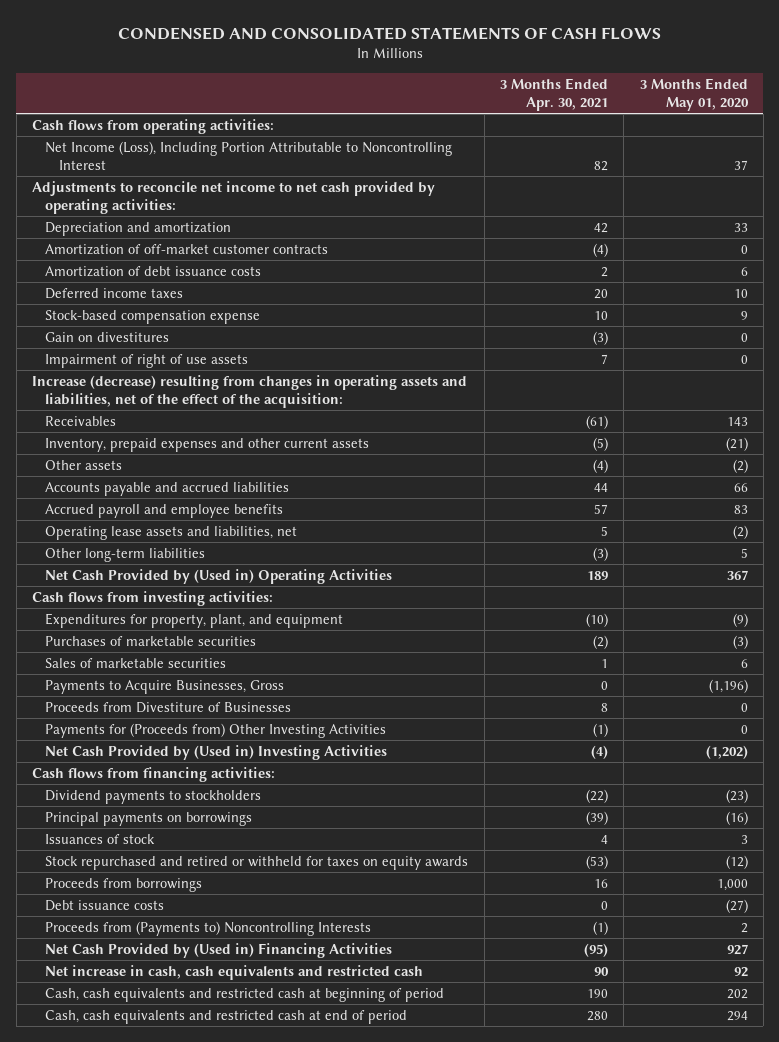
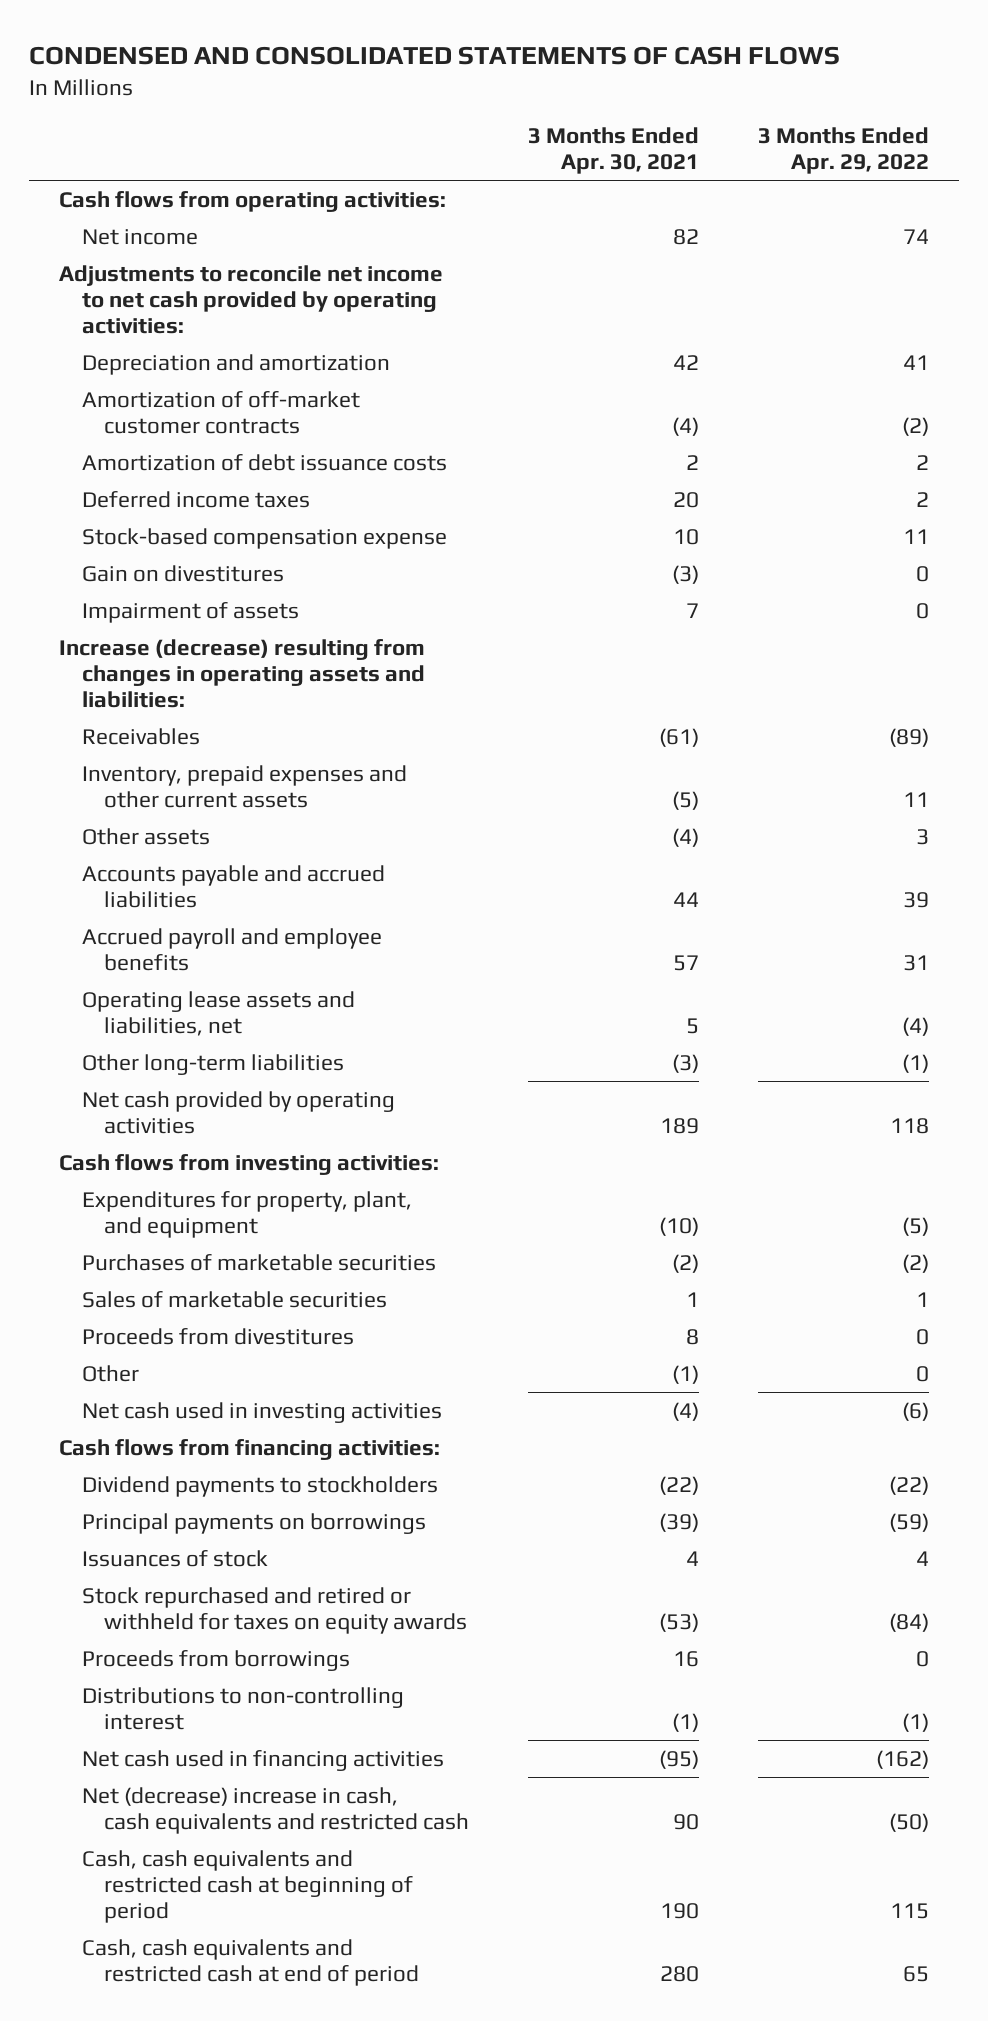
[639,77,749,111] 3 Months Ended May 01, 2020 -> none
none -> [758,126,930,175] 3 Months Ended Apr. 29, 2022
[45,140,453,170] Net Income (Loss), Including Portion Attributable to Noncontrolling Interest -> [81,228,198,245] Net income
[45,353,249,368] Impairment of right of use assets -> [81,601,299,623] Impairment of assets
[31,374,467,408] Increase (decrease) resulting from changes in operating assets and liabilities, net of the effect of the acquisition: -> [59,638,426,709] Increase (decrease) resulting from changes in operating assets and liabilities:
[45,568,393,584] Net Cash Provided by (Used in) Operating Activities -> [81,1090,395,1134] Net cash provided by operating activities
[45,679,285,694] Payments to Acquire Businesses, Gross -> none
[45,701,292,713] Proceeds from Divestiture of Businesses -> [81,1327,354,1345] Proceeds from divestitures
[45,722,387,738] Payments for (Proceeds from) Other Investing Activities -> [81,1364,139,1382] Other
[45,744,388,760] Net Cash Provided by (Used in) Investing Activities -> [81,1401,442,1423] Net cash used in investing activities
[45,899,165,911] Debt issuance costs -> none
[45,920,372,936] Proceeds from (Payments to) Noncontrolling Interests -> [81,1686,404,1730] Distributions to non-controlling interest
[45,942,393,958] Net Cash Provided by (Used in) Financing Activities -> [81,1749,444,1771] Net cash used in financing activities
[45,964,424,980] Net increase in cash, cash equivalents and restricted cash -> [81,1786,470,1834] Net (decrease) increase in cash, cash equivalents and restricted cash

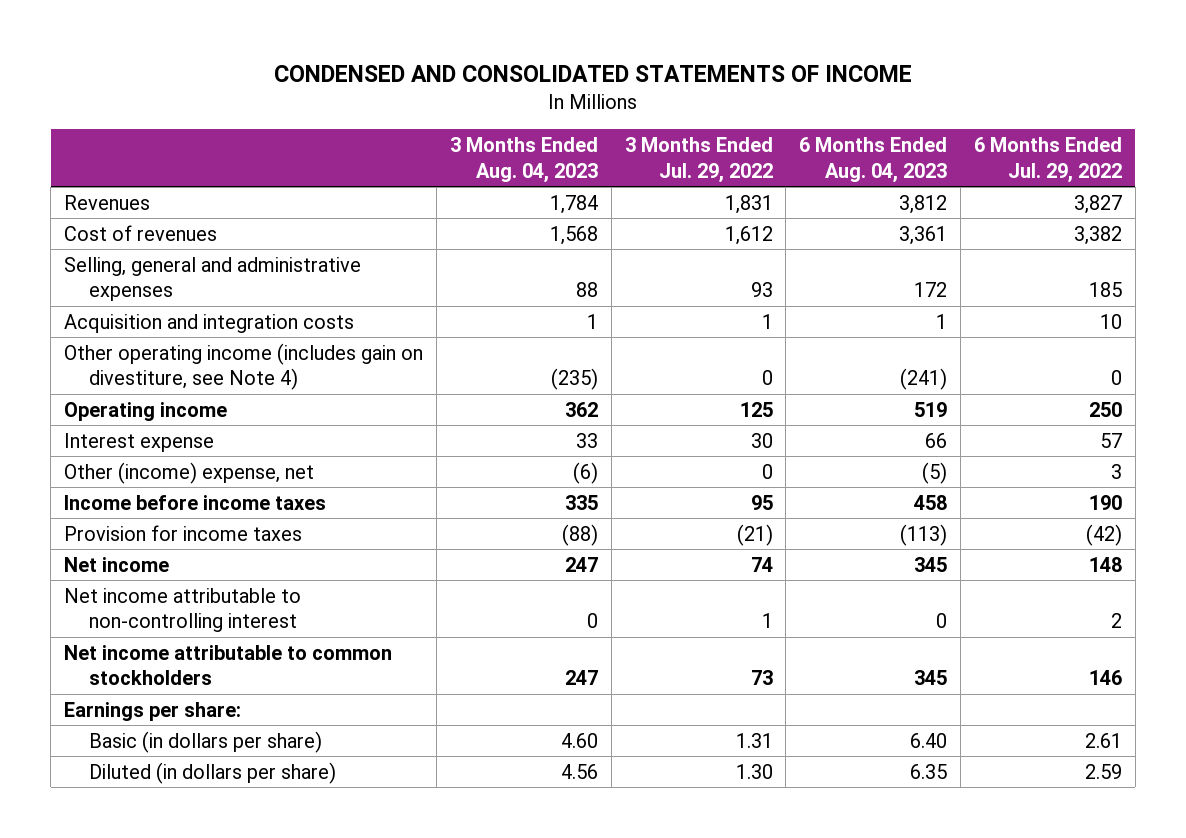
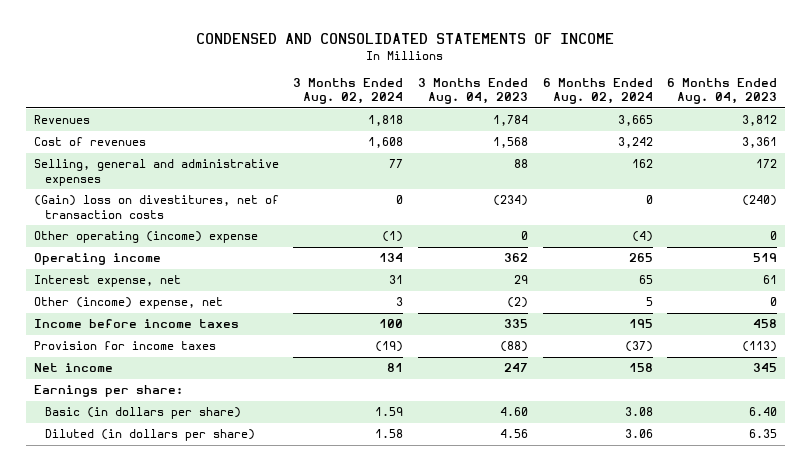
[624,137,773,183] 3 Months Ended Jul. 29, 2022 -> none
[973,137,1122,183] 6 Months Ended Jul. 29, 2022 -> none
none -> [293,77,404,105] 3 Months Ended Aug. 02, 2024
none -> [542,77,653,105] 6 Months Ended Aug. 02, 2024
[64,313,355,333] Acquisition and integration costs -> none
none -> [33,195,279,219] (Gain) loss on divestitures, net of transaction costs
[64,342,424,391] Other operating income (includes gain on divestiture, see Note 4) -> [33,231,258,244] Other operating (income) expense
[550,368,598,391] (235) -> [520,231,528,241] 0
[900,368,948,391] (241) -> [770,231,778,241] 0
[64,432,215,452] Interest expense -> [33,275,181,288] Interest expense, net
[575,432,598,448] 33 -> [513,275,528,285] 29
[925,432,948,448] 66 -> [763,275,778,285] 61
[572,461,598,484] (6) -> [506,297,528,309] (2)
[922,461,948,484] (5) -> [770,297,778,307] 0
[64,587,302,633] Net income attributable to non-controlling interest -> none
[64,644,393,686] Net income attributable to common stockholders -> none

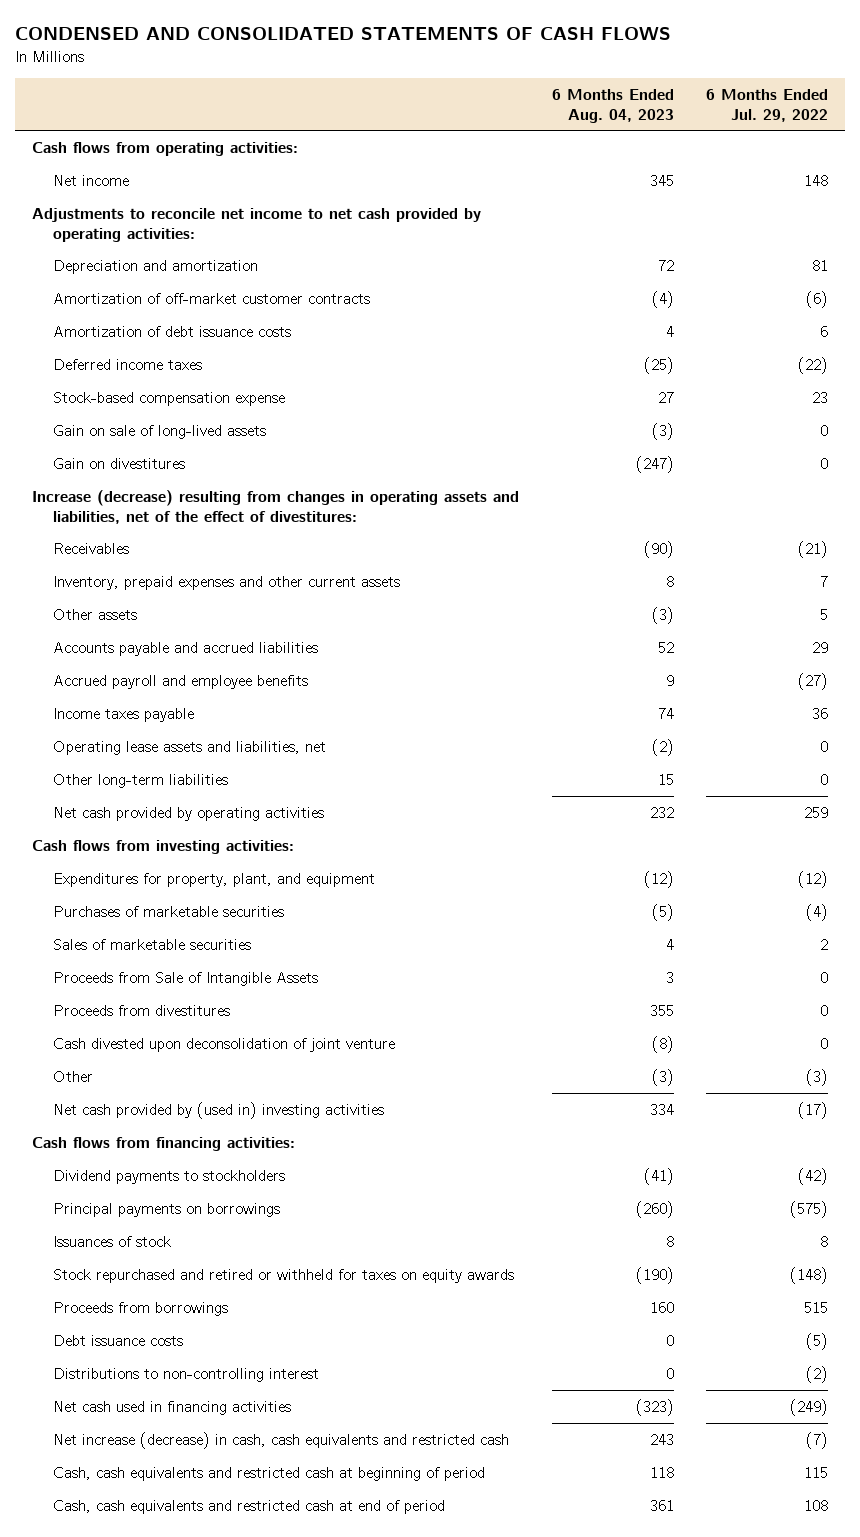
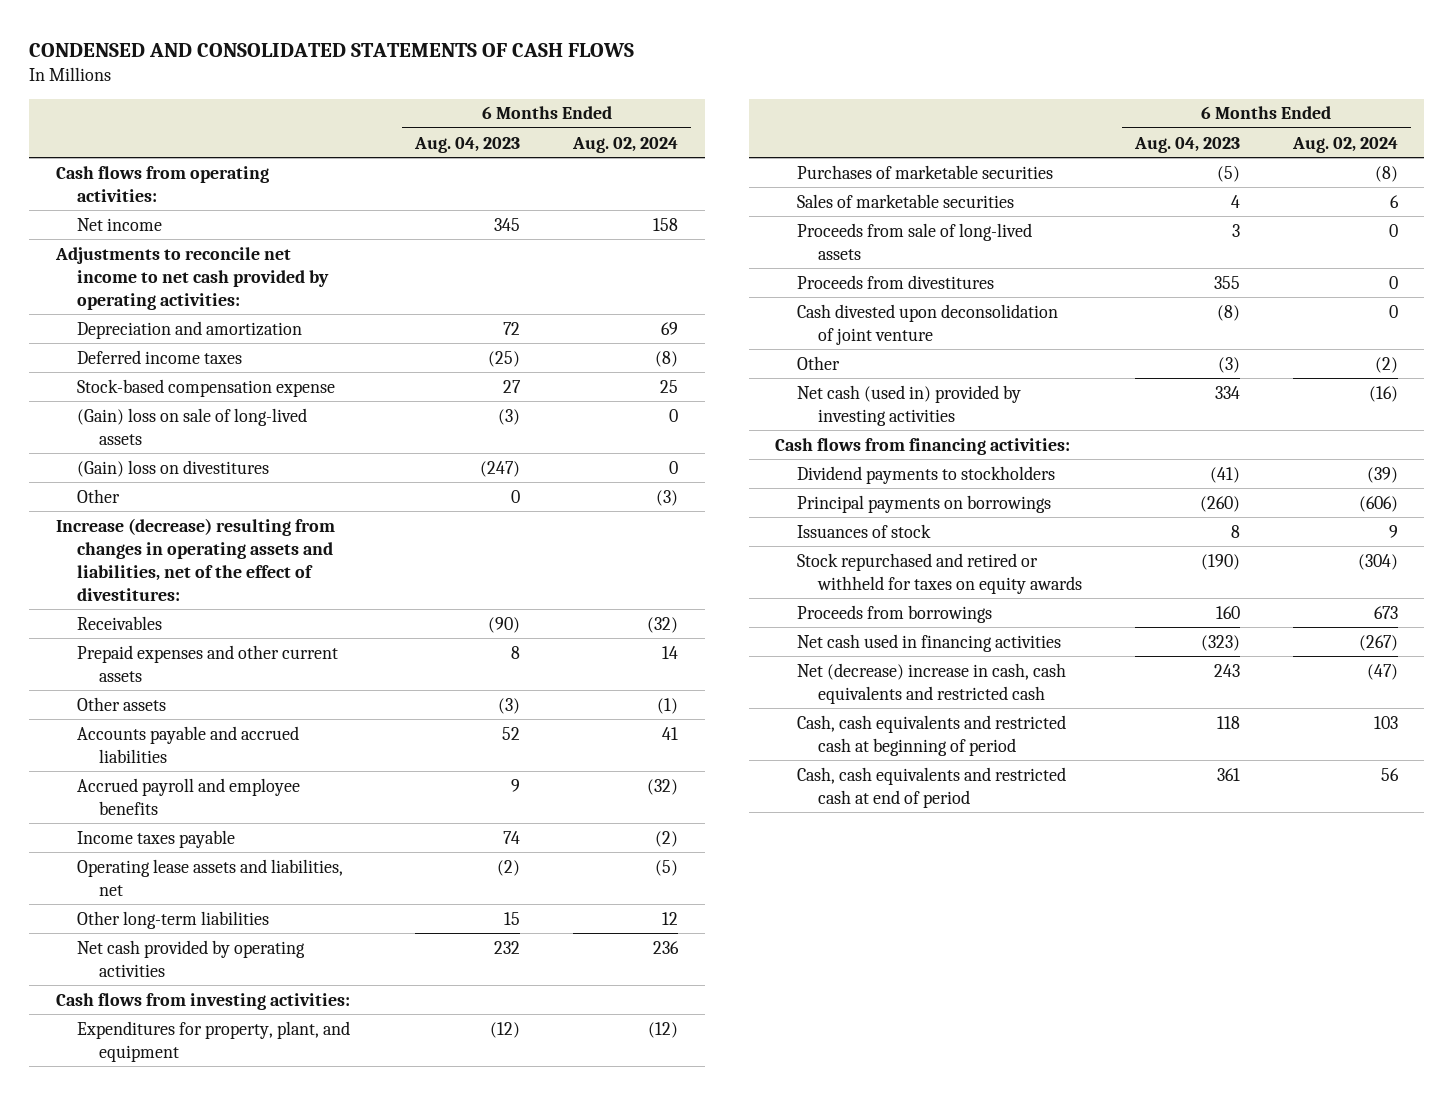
[706,88,829,122] 6 Months Ended Jul. 29, 2022 -> none
none -> [572,136,679,153] Aug. 02, 2024
[52,292,370,304] Amortization of off-market customer contracts -> none
[52,325,291,337] Amortization of debt issuance costs -> none
[52,424,266,439] Gain on sale of long-lived assets -> [77,407,308,445] (Gain) loss on sale of long-lived assets
[52,457,185,469] Gain on divestitures -> [77,459,270,477] (Gain) loss on divestitures
none -> [77,488,121,503] Other
[52,575,400,590] Inventory, prepaid expenses and other current assets -> [77,644,339,682] Prepaid expenses and other current assets
[52,971,318,986] Proceeds from Sale of Intangible Assets -> [796,222,1032,260] Proceeds from sale of long-lived assets
[52,1101,384,1119] Net cash provided by (used in) investing activities -> [796,384,1021,426] Net cash (used in) provided by investing activities
[52,1334,183,1346] Debt issuance costs -> none
[52,1367,319,1382] Distributions to non-controlling interest -> none
[52,1431,509,1449] Net increase (decrease) in cash, cash equivalents and restricted cash -> [796,662,1066,704] Net (decrease) increase in cash, cash equivalents and restricted cash

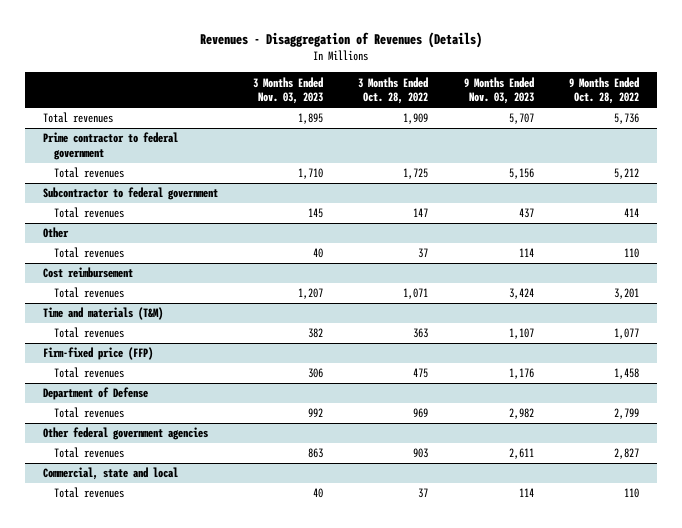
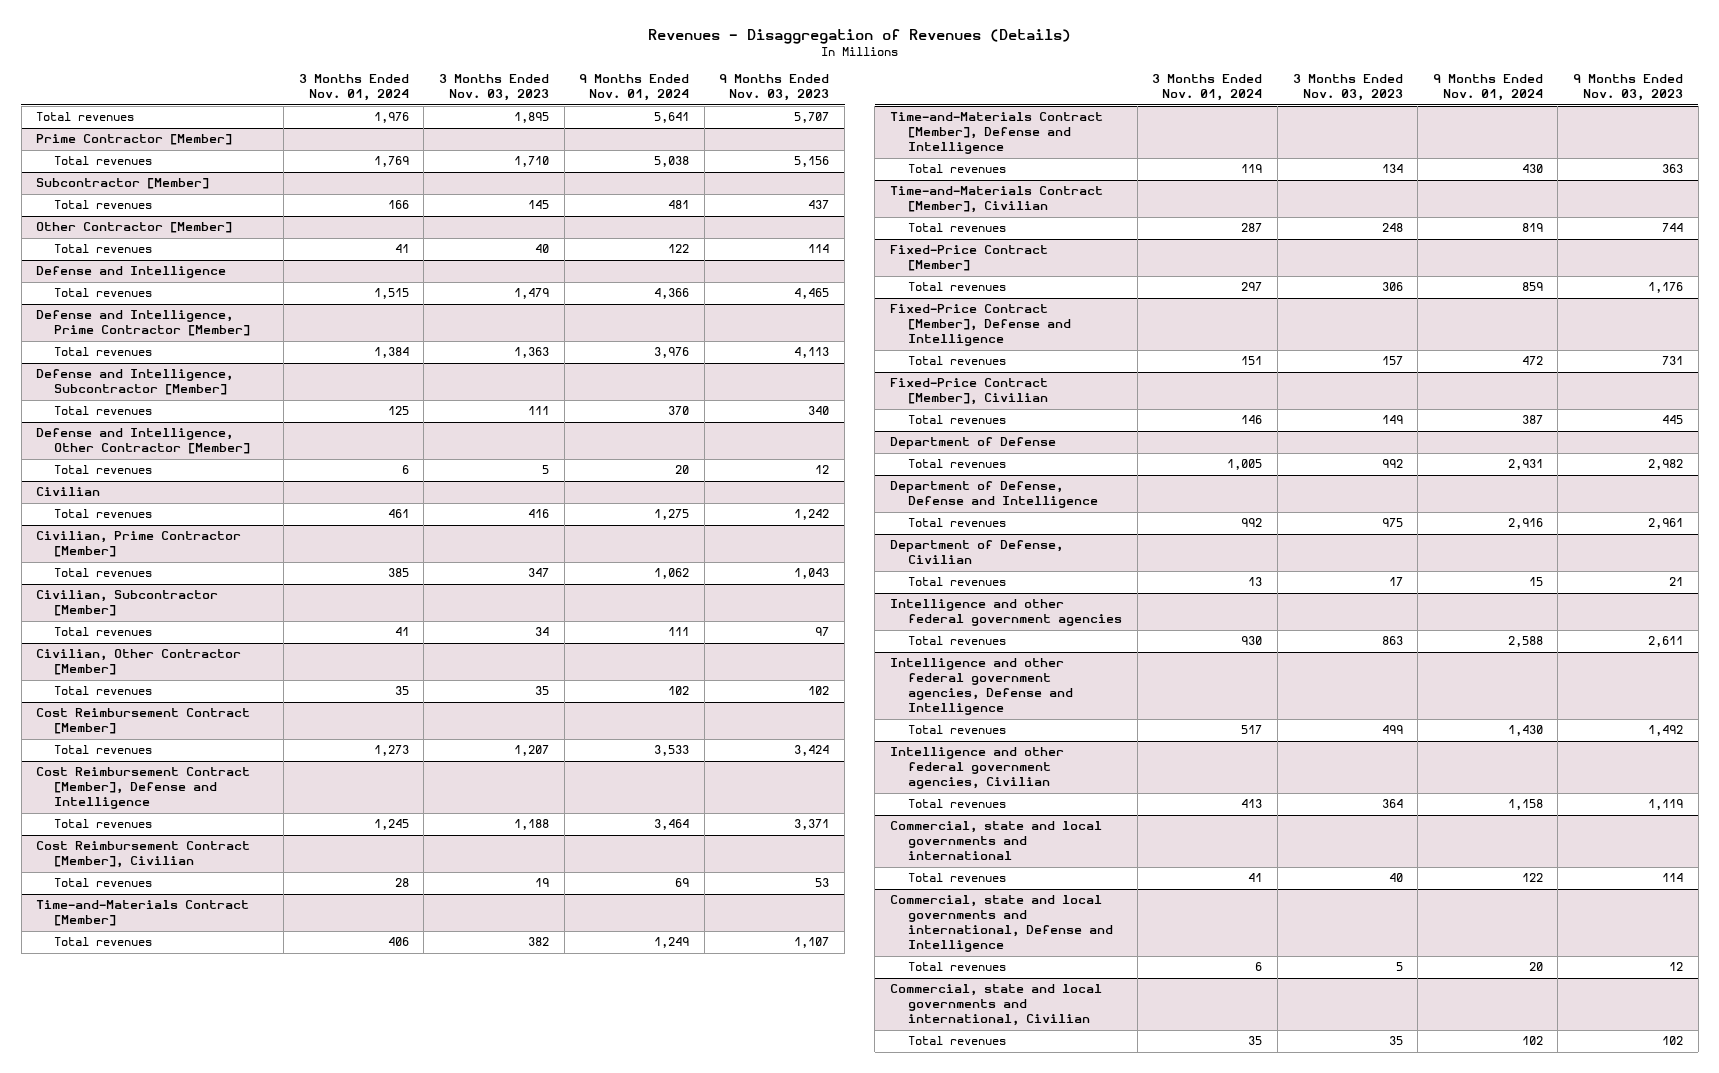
[358,76,429,105] 3 Months Ended Oct. 28, 2022 -> none
[569,76,640,105] 9 Months Ended Oct. 28, 2022 -> none
none -> [298,74,409,102] 3 Months Ended Nov. 01, 2024
none -> [579,74,690,102] 9 Months Ended Nov. 01, 2024
[42,132,178,161] Prime contractor to federal government -> [36,134,233,146] Prime Contractor [Member]
[42,187,218,201] Subcontractor to federal government -> [36,178,210,190] Subcontractor [Member]
[42,227,69,239] Other -> [36,222,233,234] Other Contractor [Member]
none -> [36,266,227,279] Defense and Intelligence
none -> [54,288,153,298] Total revenues
none -> [36,310,251,337] Defense and Intelligence, Prime Contractor [Member]
none -> [54,347,153,357] Total revenues
none -> [36,369,234,396] Defense and Intelligence, Subcontractor [Member]
none -> [54,406,153,416] Total revenues
none -> [36,428,251,455] Defense and Intelligence, Other Contractor [Member]
none -> [54,465,153,475] Total revenues
none -> [36,487,101,497] Civilian
none -> [54,509,153,519] Total revenues
none -> [36,531,242,558] Civilian, Prime Contractor [Member]
none -> [54,568,153,578] Total revenues
none -> [36,590,219,617] Civilian, Subcontractor [Member]
none -> [54,627,153,637] Total revenues
none -> [36,649,242,676] Civilian, Other Contractor [Member]
none -> [54,686,153,696] Total revenues
[42,267,133,279] Cost reimbursement -> [36,708,251,735] Cost Reimbursement Contract [Member]
none -> [36,767,251,810] Cost Reimbursement Contract [Member], Defense and Intelligence
none -> [54,819,153,829] Total revenues
none -> [36,841,251,869] Cost Reimbursement Contract [Member], Civilian
none -> [54,878,153,888] Total revenues
[42,307,163,321] Time and materials (T&M) -> [36,900,250,927] Time-and-Materials Contract [Member]
none -> [889,112,1103,155] Time-and-Materials Contract [Member], Defense and Intelligence
none -> [908,164,1007,174] Total revenues
none -> [889,186,1103,214] Time-and-Materials Contract [Member], Civilian
none -> [908,223,1007,233] Total revenues
[42,347,153,361] Firm-fixed price (FFP) -> [889,245,1048,272] Fixed-Price Contract [Member]
none -> [889,304,1072,347] Fixed-Price Contract [Member], Defense and Intelligence
none -> [908,356,1007,366] Total revenues
none -> [889,378,1049,406] Fixed-Price Contract [Member], Civilian
none -> [908,415,1007,425] Total revenues
none -> [889,481,1099,509] Department of Defense, Defense and Intelligence
none -> [908,518,1007,528] Total revenues
none -> [889,540,1063,565] Department of Defense, Civilian
none -> [908,577,1007,587] Total revenues
[42,427,208,441] Other federal government agencies -> [889,599,1123,627] Intelligence and other federal government agencies
none -> [889,658,1074,716] Intelligence and other federal government agencies, Defense and Intelligence
none -> [908,725,1007,735] Total revenues
none -> [889,747,1064,790] Intelligence and other federal government agencies, Civilian
none -> [908,799,1007,809] Total revenues
[42,467,178,481] Commercial, state and local -> [889,821,1102,861] Commercial, state and local governments and international
none -> [889,895,1114,953] Commercial, state and local governments and international, Defense and Intelligence
none -> [908,962,1007,972] Total revenues
none -> [889,984,1102,1027] Commercial, state and local governments and international, Civilian
none -> [908,1036,1007,1046] Total revenues

